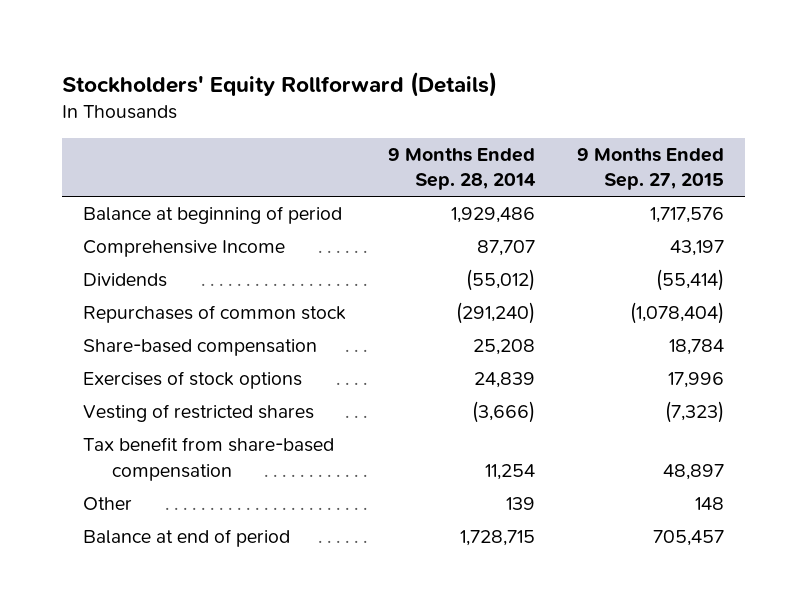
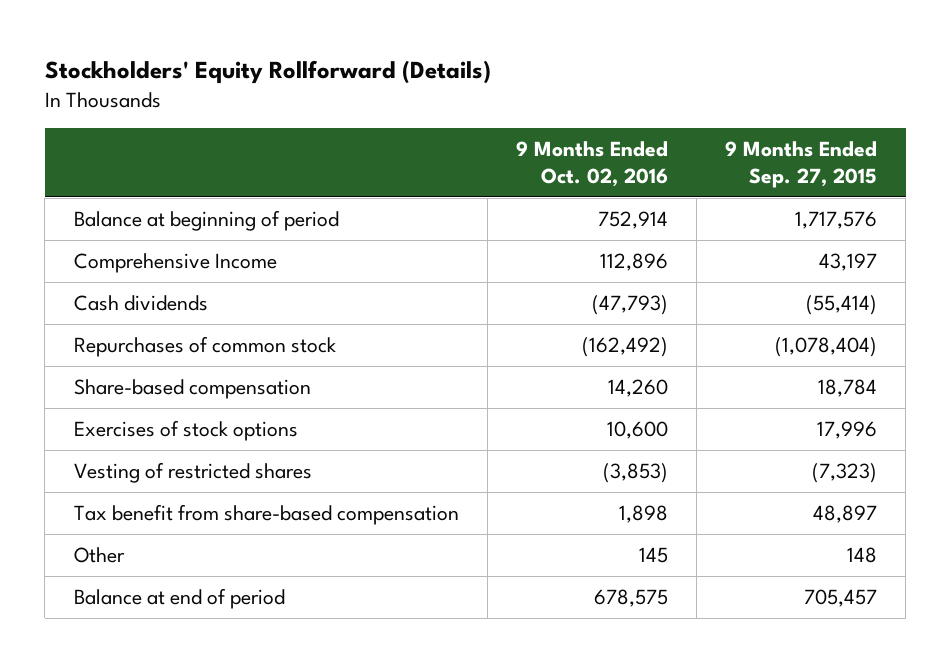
[387,148,536,191] 9 Months Ended Sep. 28, 2014 -> none
none -> [515,141,668,187] 9 Months Ended Oct. 02, 2016
[82,273,167,288] Dividends -> [73,294,208,311] Cash dividends

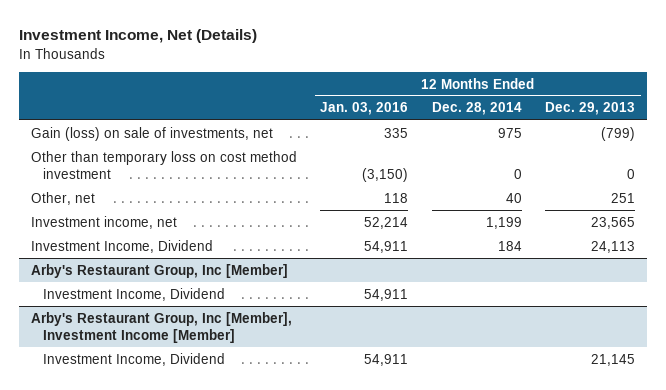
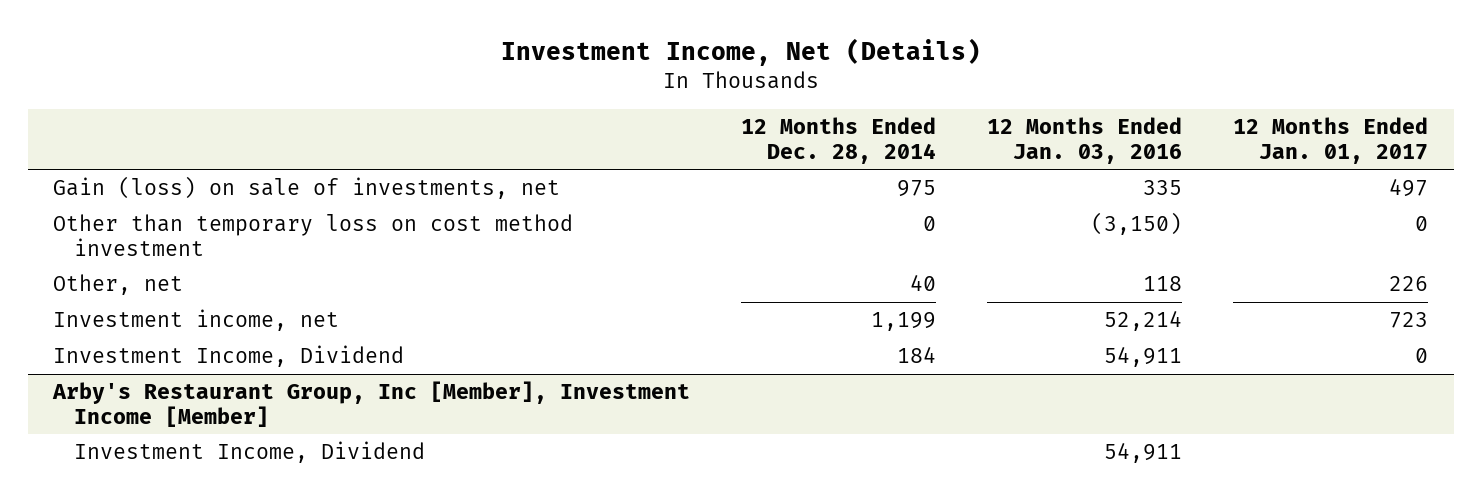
[544,102,635,116] Dec. 29, 2013 -> none
none -> [1233,117,1429,164] 12 Months Ended Jan. 01, 2017
[31,263,289,278] Arby's Restaurant Group, Inc [Member] -> none
[43,287,226,301] Investment Income, Dividend -> none

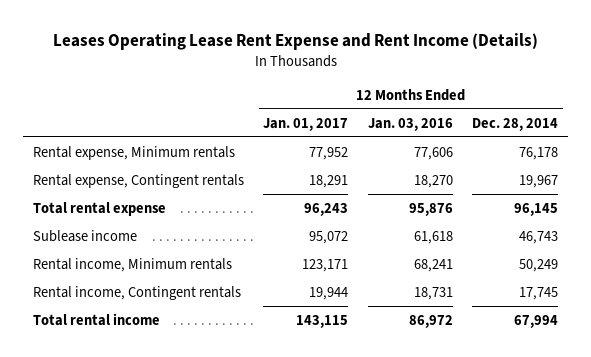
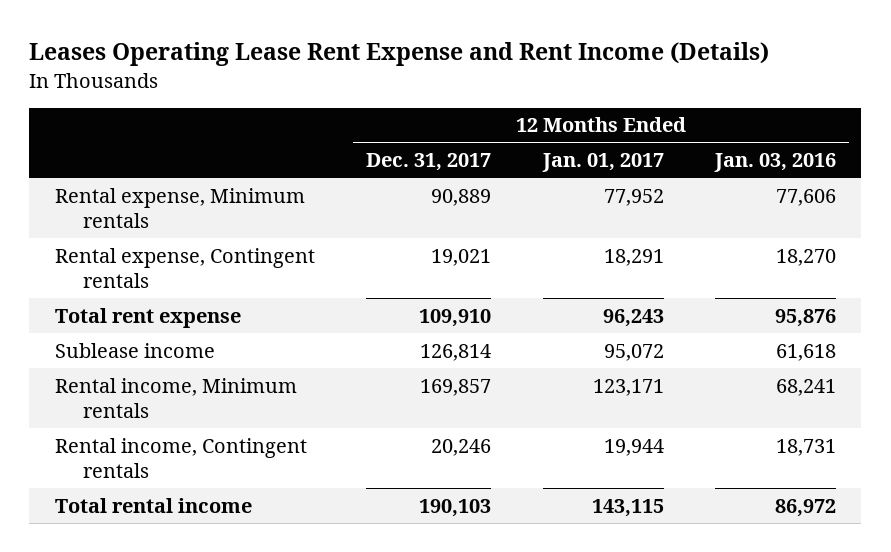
[472,117,559,131] Dec. 28, 2014 -> none
none -> [366,153,492,172] Dec. 31, 2017
[33,201,167,216] Total rental expense -> [54,307,241,328] Total rent expense

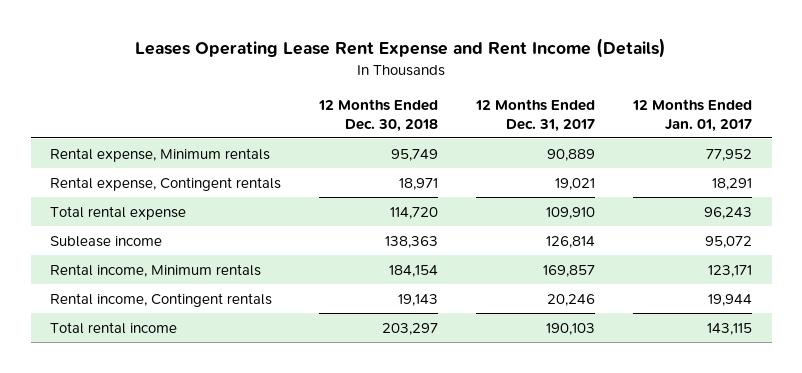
[713,153,836,173] Jan. 03, 2016 -> none
none -> [317,98,438,132] 12 Months Ended Dec. 30, 2018
[54,307,241,328] Total rent expense -> [49,205,186,220] Total rental expense

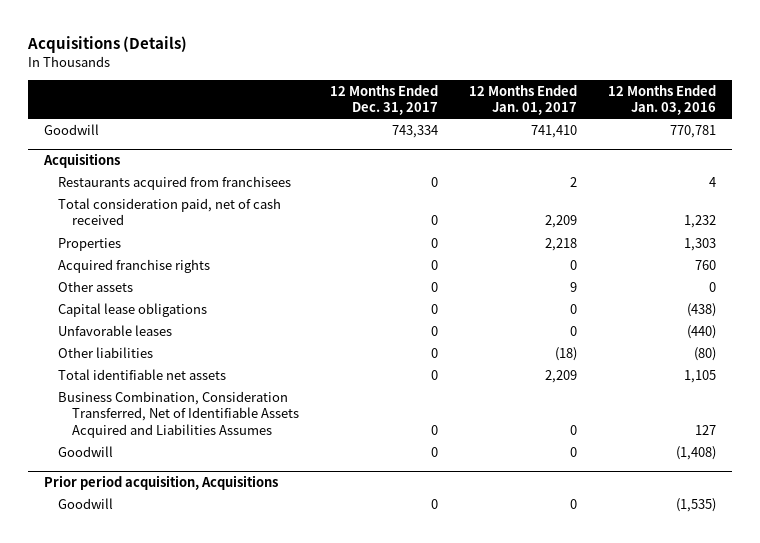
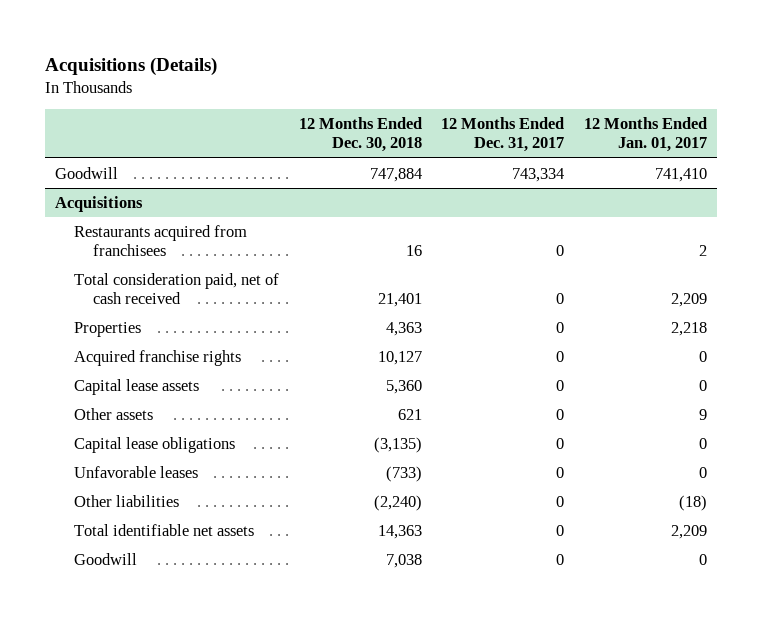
[608,84,717,116] 12 Months Ended Jan. 03, 2016 -> none
none -> [298,117,422,153] 12 Months Ended Dec. 30, 2018
none -> [73,379,199,396] Capital lease assets
[57,390,299,438] Business Combination, Consideration Transferred, Net of Identifiable Assets Acquired and Liabilities Assumes -> none
[43,475,278,491] Prior period acquisition, Acquisitions -> none
[57,497,113,509] Goodwill -> none

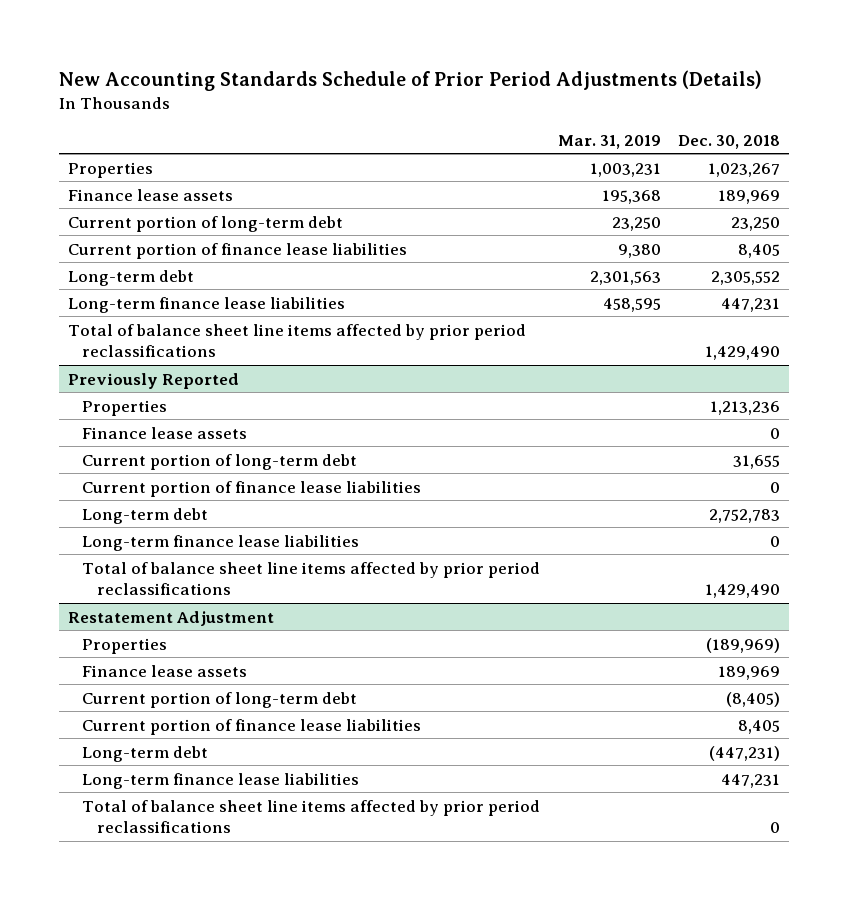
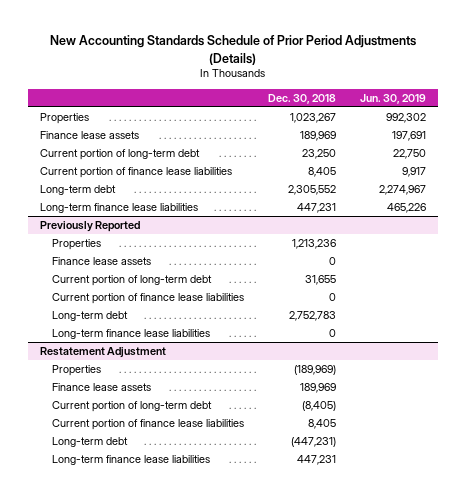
[557,134,661,149] Mar. 31, 2019 -> none
none -> [359,93,426,104] Jun. 30, 2019
[67,323,526,358] Total of balance sheet line items affected by prior period reclassifications -> none
[82,561,541,596] Total of balance sheet line items affected by prior period reclassifications -> none
[82,799,541,834] Total of balance sheet line items affected by prior period reclassifications -> none

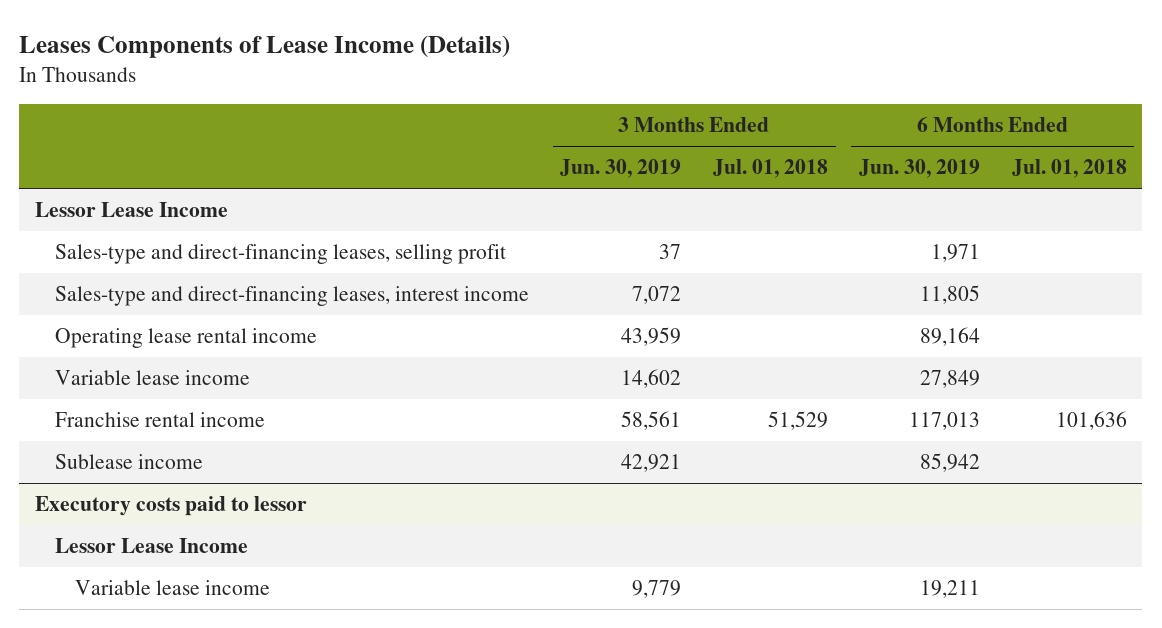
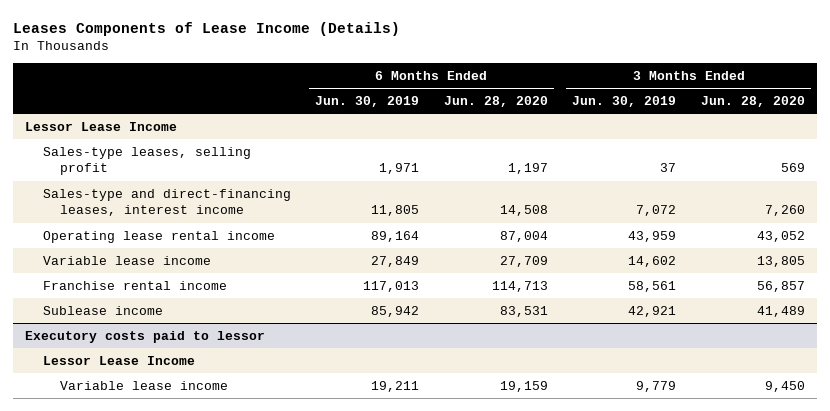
[712,159,828,179] Jul. 01, 2018 -> none
[1011,159,1127,179] Jul. 01, 2018 -> none
none -> [443,95,548,107] Jun. 28, 2020
none -> [701,95,806,107] Jun. 28, 2020
[54,244,506,265] Sales-type and direct-financing leases, selling profit -> [42,146,251,176] Sales-type leases, selling profit

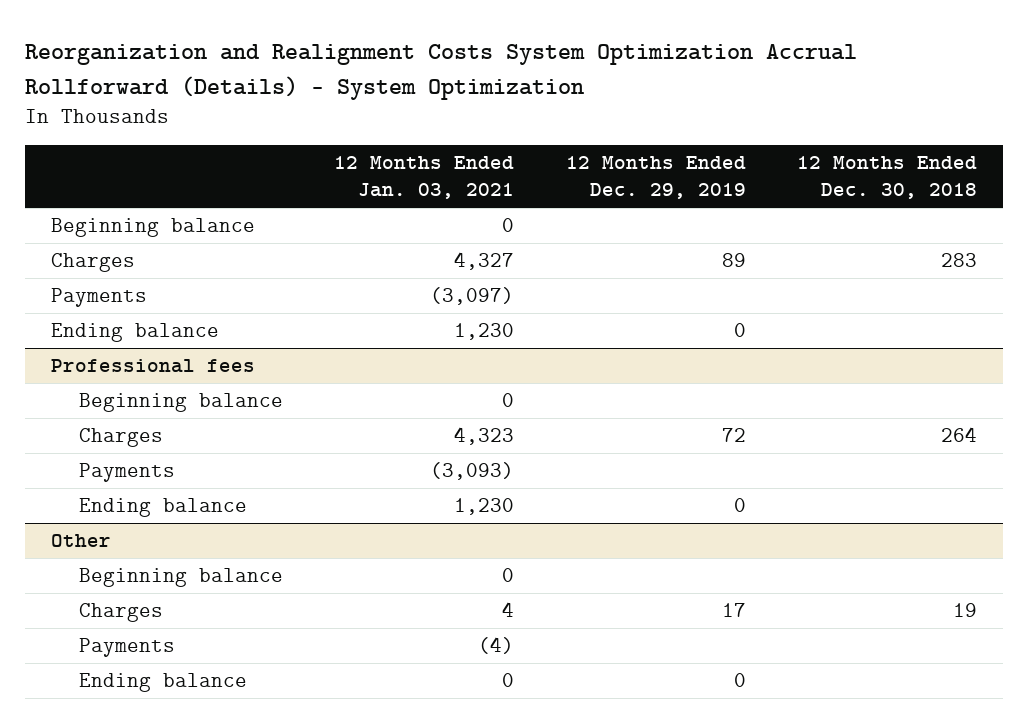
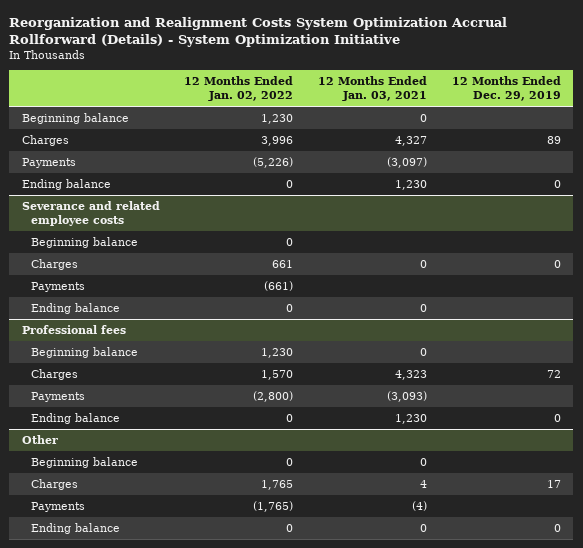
[25,44,858,100] Reorganization and Realignment Costs System Optimization Accrual Rollforward (Details) - System Optimization -> [9,16,508,47] Reorganization and Realignment Costs System Optimization Accrual Rollforward (Details) - System Optimization Initiative
[796,156,977,200] 12 Months Ended Dec. 30, 2018 -> none
none -> [184,75,294,102] 12 Months Ended Jan. 02, 2022
none -> [21,201,160,227] Severance and related employee costs
none -> [30,237,138,249] Beginning balance
none -> [30,259,78,271] Charges
none -> [30,282,85,293] Payments
none -> [30,303,120,315] Ending balance

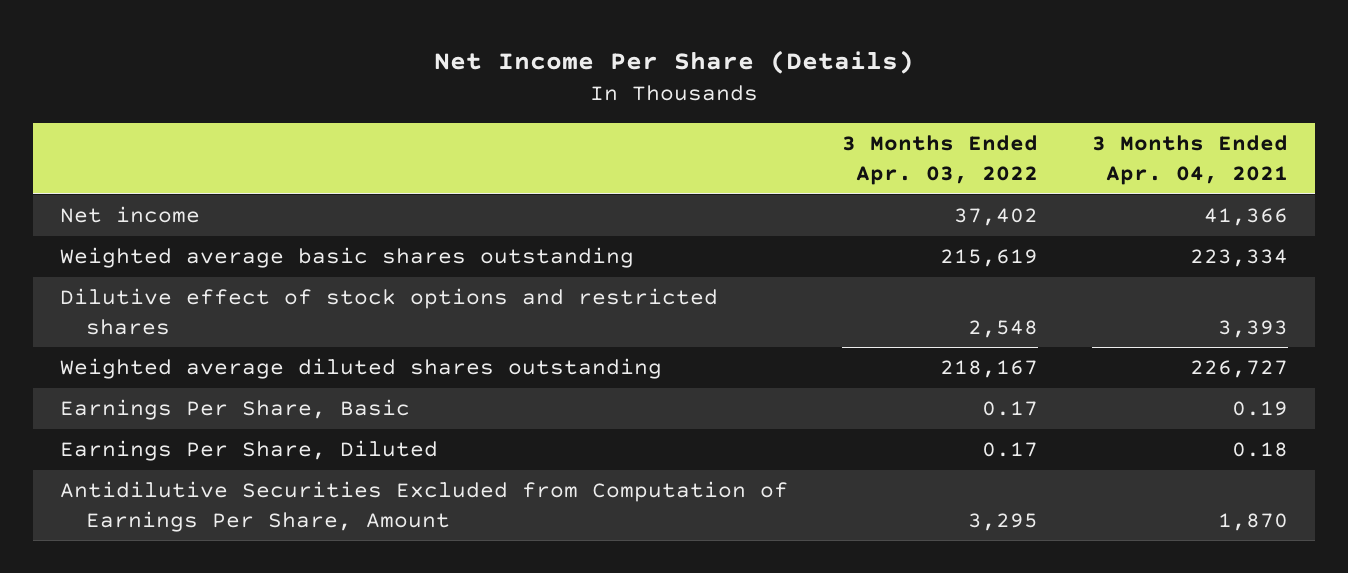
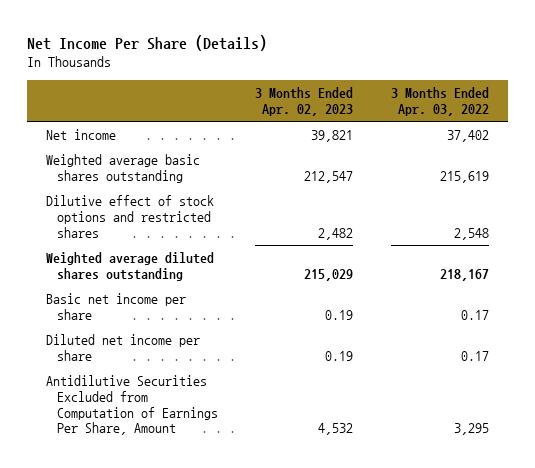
[1092,135,1289,185] 3 Months Ended Apr. 04, 2021 -> none
none -> [255,87,354,116] 3 Months Ended Apr. 02, 2023
[60,399,411,421] Earnings Per Share, Basic -> [45,293,186,320] Basic net income per share
[60,440,439,462] Earnings Per Share, Diluted -> [45,334,200,361] Diluted net income per share

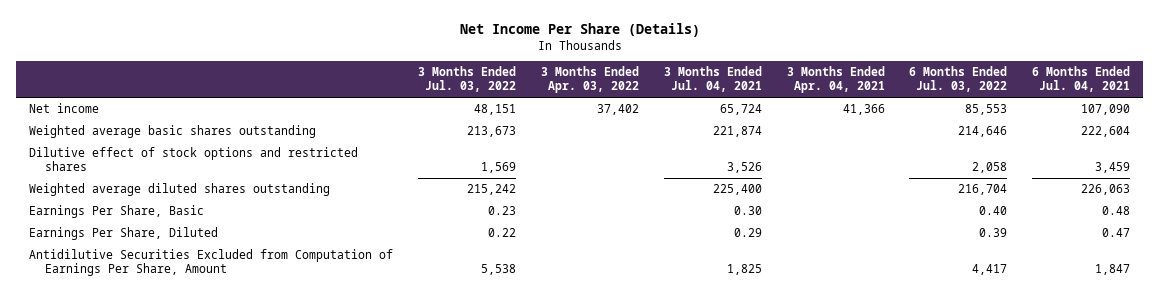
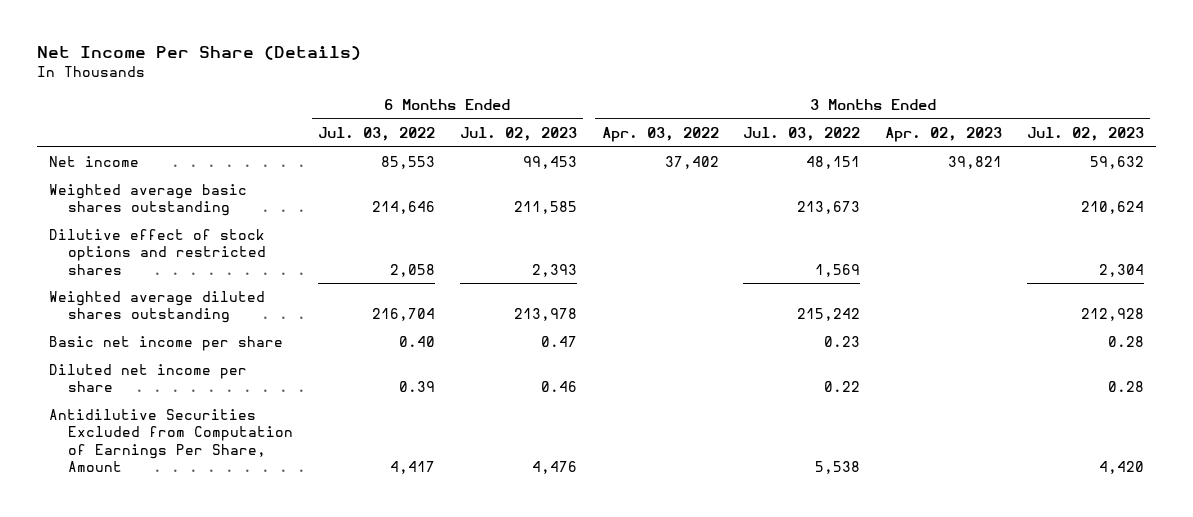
[663,66,762,93] 3 Months Ended Jul. 04, 2021 -> none
[786,66,885,94] 3 Months Ended Apr. 04, 2021 -> none
[1032,66,1131,93] 6 Months Ended Jul. 04, 2021 -> none
none -> [459,127,577,142] Jul. 02, 2023
none -> [885,127,1003,143] Apr. 02, 2023
none -> [1026,127,1144,142] Jul. 02, 2023
[28,205,204,219] Earnings Per Share, Basic -> [49,336,284,352] Basic net income per share
[28,227,218,241] Earnings Per Share, Diluted -> [49,364,248,393] Diluted net income per share

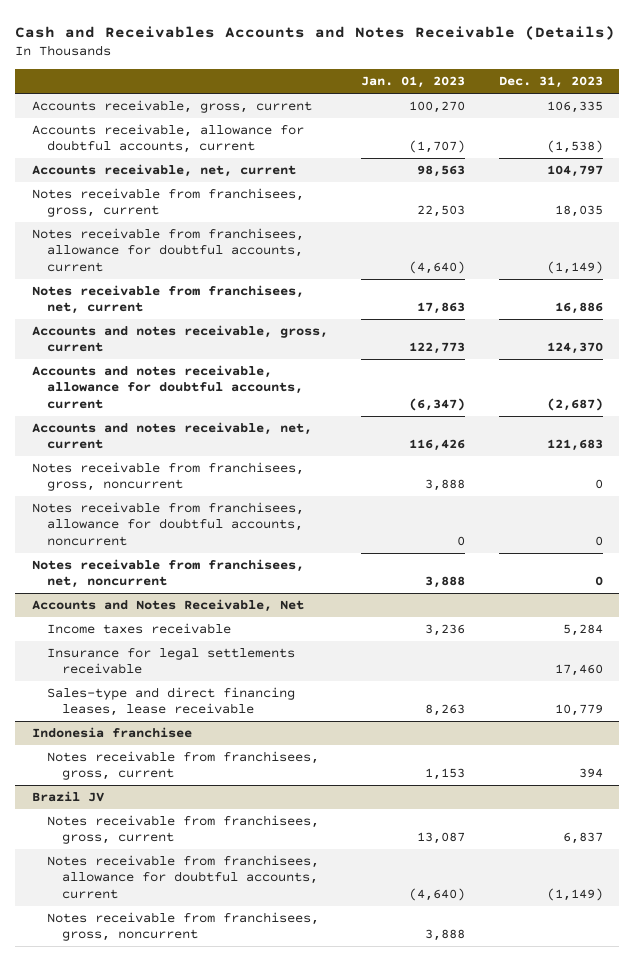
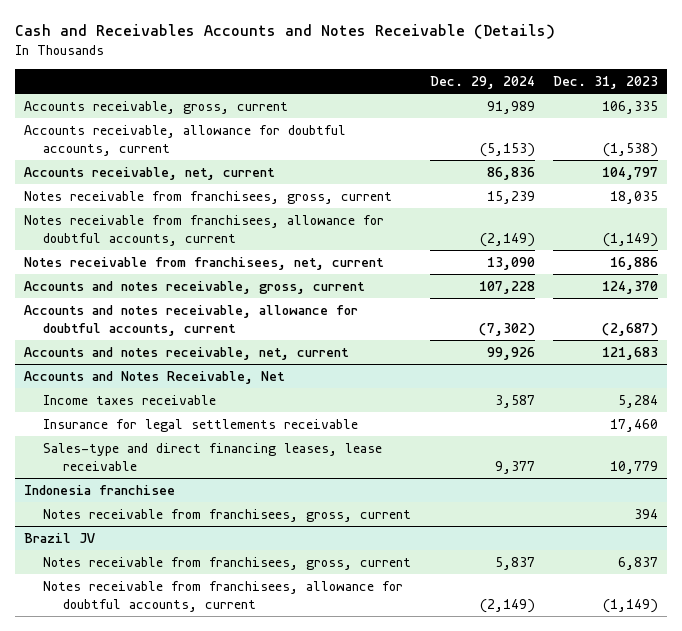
[361,76,466,89] Jan. 01, 2023 -> none
none -> [429,75,535,89] Dec. 29, 2024
[31,462,304,492] Notes receivable from franchisees, gross, noncurrent -> none
[31,502,304,546] Notes receivable from franchisees, allowance for doubtful accounts, noncurrent -> none
[31,559,304,589] Notes receivable from franchisees, net, noncurrent -> none
[47,912,320,942] Notes receivable from franchisees, gross, noncurrent -> none

